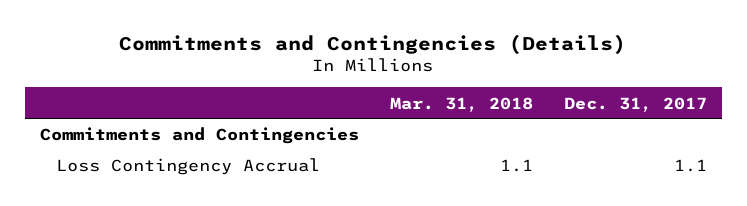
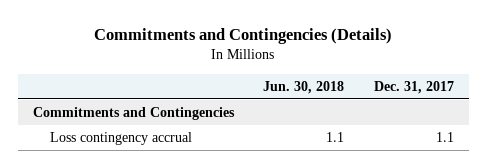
[389,96,533,112] Mar. 31, 2018 -> none
none -> [263,80,345,94] Jun. 30, 2018
[56,158,321,176] Loss Contingency Accrual -> [50,132,193,146] Loss contingency accrual

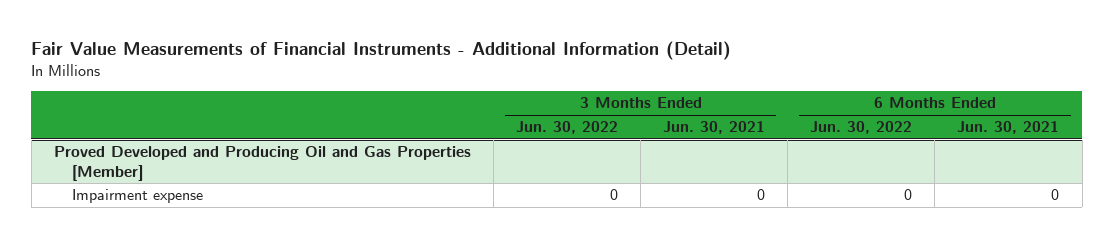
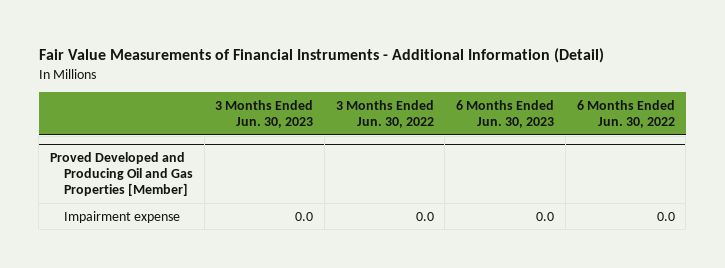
[663,121,766,135] Jun. 30, 2021 -> none
[957,121,1060,135] Jun. 30, 2021 -> none
none -> [215,99,314,128] 3 Months Ended Jun. 30, 2023
none -> [456,99,555,128] 6 Months Ended Jun. 30, 2023
[609,189,618,201] 0 -> [415,211,434,221] 0.0
[904,189,913,201] 0 -> [656,211,675,221] 0.0

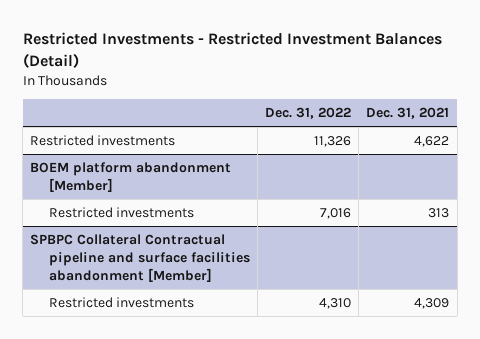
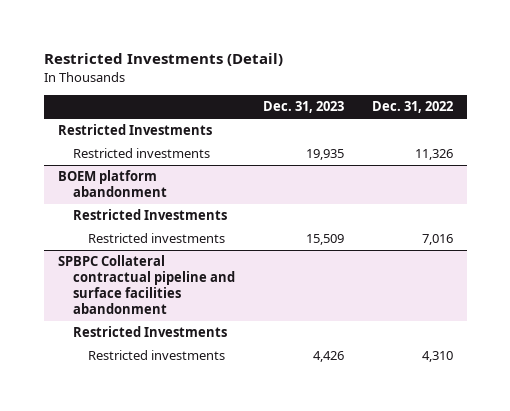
[22,32,442,69] Restricted Investments - Restricted Investment Balances (Detail) -> [43,53,283,67] Restricted Investments (Detail)
[366,107,450,120] Dec. 31, 2021 -> none
none -> [262,101,344,114] Dec. 31, 2023
none -> [57,124,212,136] Restricted Investments
[30,161,232,192] BOEM platform abandonment [Member] -> [57,170,168,198] BOEM platform abandonment
none -> [73,209,228,221] Restricted Investments
[30,233,250,282] SPBPC Collateral Contractual pipeline and surface facilities abandonment [Member] -> [57,255,236,315] SPBPC Collateral contractual pipeline and surface facilities abandonment
none -> [73,326,228,338] Restricted Investments

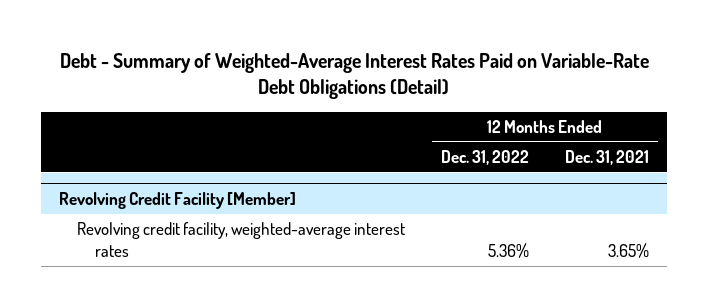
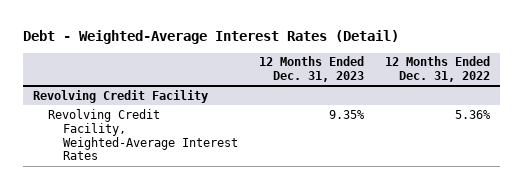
[59,52,649,100] Debt - Summary of Weighted-Average Interest Rates Paid on Variable-Rate Debt Obligations (Detail) -> [22,29,399,44] Debt - Weighted-Average Interest Rates (Detail)
[564,149,649,165] Dec. 31, 2021 -> none
none -> [258,56,364,83] 12 Months Ended Dec. 31, 2023
[59,192,297,210] Revolving Credit Facility [Member] -> [32,89,208,103] Revolving Credit Facility
[77,222,406,258] Revolving credit facility, weighted-average interest rates -> [47,108,238,161] Revolving Credit Facility, Weighted-Average Interest Rates

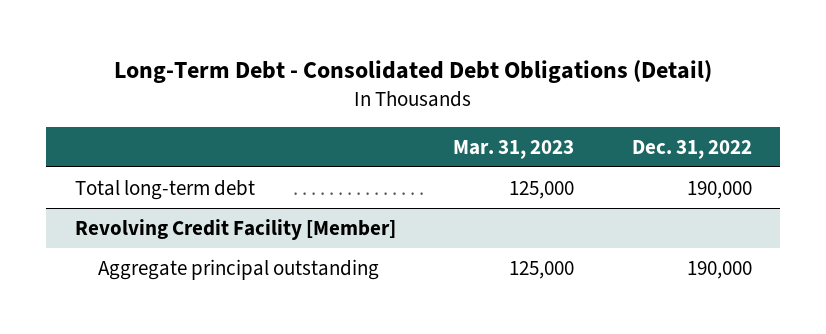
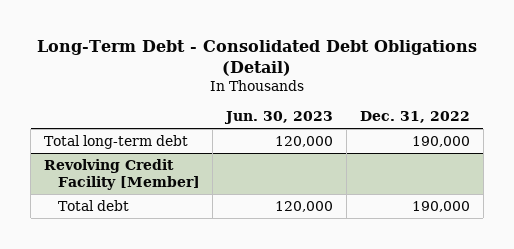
[453,140,575,160] Mar. 31, 2023 -> none
none -> [224,111,334,125] Jun. 30, 2023
[98,258,380,280] Aggregate principal outstanding -> none
none -> [57,199,129,211] Total debt

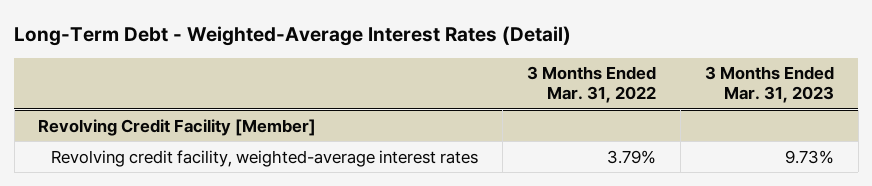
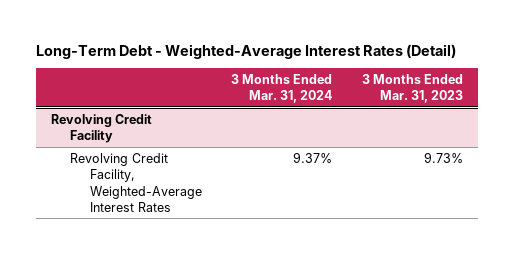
[526,66,656,104] 3 Months Ended Mar. 31, 2022 -> none
none -> [231,73,333,104] 3 Months Ended Mar. 31, 2024
[38,118,317,136] Revolving Credit Facility [Member] -> [50,113,152,144] Revolving Credit Facility
[51,149,479,167] Revolving credit facility, weighted-average interest rates -> [70,152,202,212] Revolving Credit Facility, Weighted-Average Interest Rates

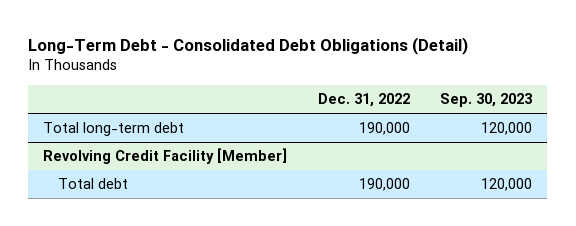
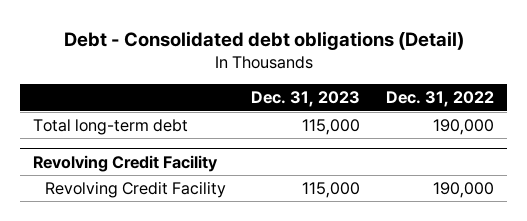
[28,36,469,55] Long-Term Debt - Consolidated Debt Obligations (Detail) -> [63,30,464,50] Debt - Consolidated debt obligations (Detail)
[440,93,533,108] Sep. 30, 2023 -> none
none -> [251,91,361,108] Dec. 31, 2023
[43,148,288,165] Revolving Credit Facility [Member] -> [33,154,219,172] Revolving Credit Facility
[58,178,129,190] Total debt -> [44,181,226,199] Revolving Credit Facility

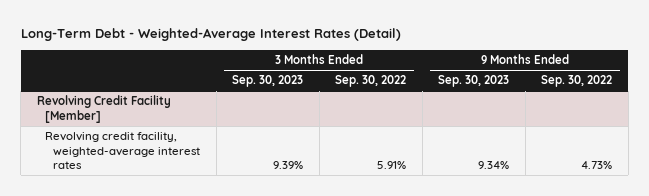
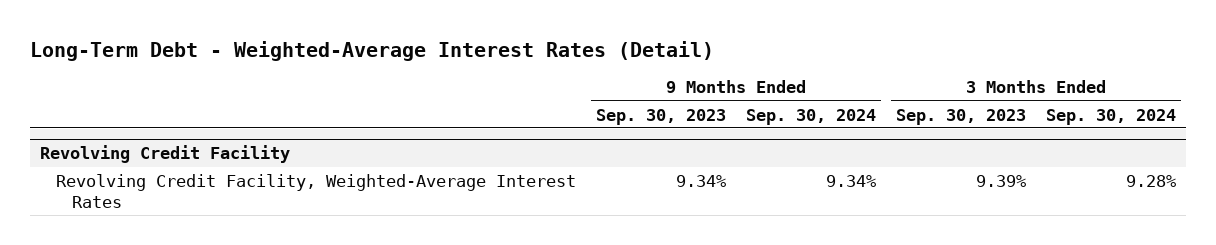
[335,75,407,88] Sep. 30, 2022 -> none
[541,75,613,88] Sep. 30, 2022 -> none
none -> [746,108,877,125] Sep. 30, 2024
none -> [1046,108,1177,125] Sep. 30, 2024
[36,95,171,123] Revolving Credit Facility [Member] -> [40,145,291,164] Revolving Credit Facility
[45,132,201,169] Revolving credit facility, weighted-average interest rates -> [56,173,577,208] Revolving Credit Facility, Weighted-Average Interest Rates

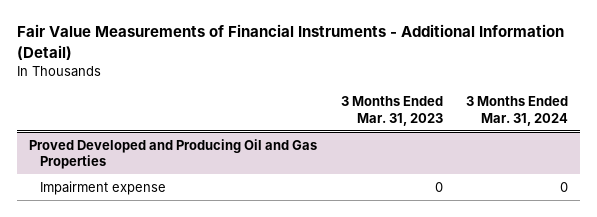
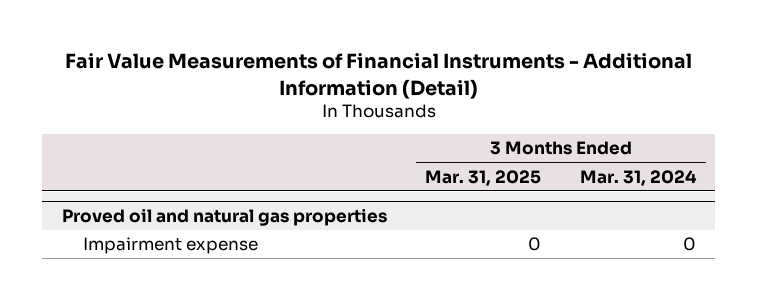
[340,96,443,126] 3 Months Ended Mar. 31, 2023 -> none
none -> [425,169,542,186] Mar. 31, 2025
[28,138,317,169] Proved Developed and Producing Oil and Gas Properties -> [61,208,387,227] Proved oil and natural gas properties

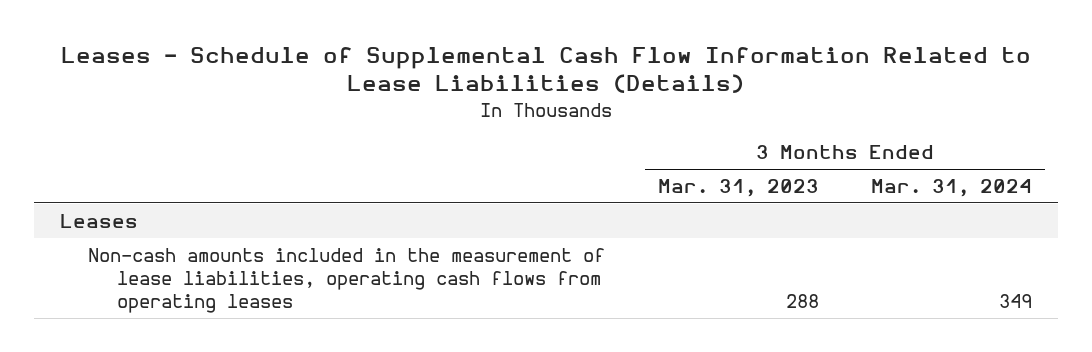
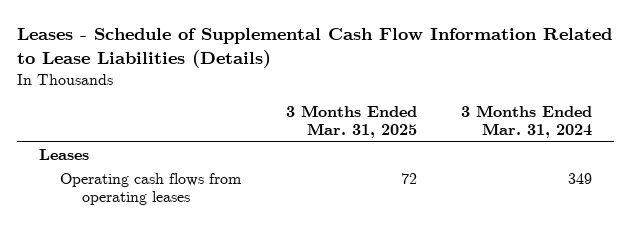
[657,179,819,198] Mar. 31, 2023 -> none
none -> [285,105,417,139] 3 Months Ended Mar. 31, 2025
[88,247,606,314] Non-cash amounts included in the measurement of lease liabilities, operating cash flows from operating leases -> [60,173,243,206] Operating cash flows from operating leases

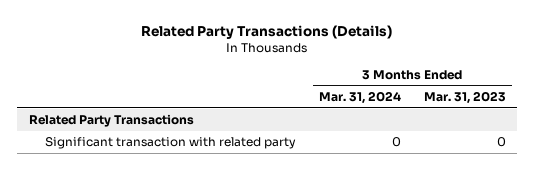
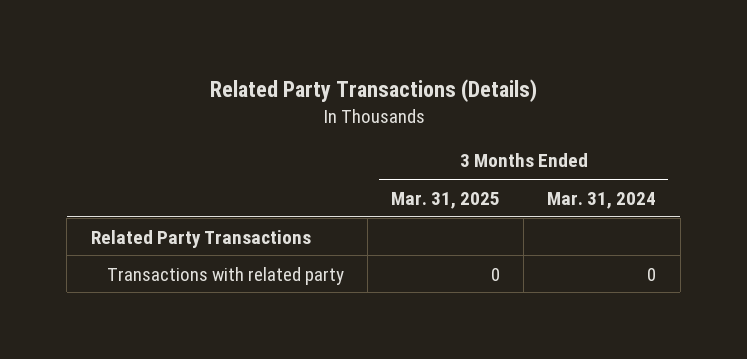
[423,90,506,104] Mar. 31, 2023 -> none
none -> [391,191,501,209] Mar. 31, 2025
[44,137,296,150] Significant transaction with related party -> [106,266,344,285] Transactions with related party

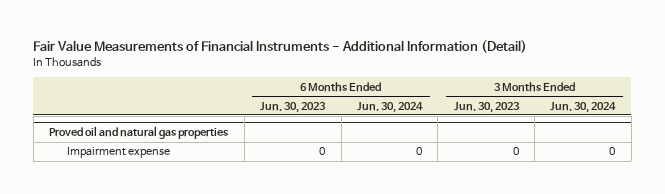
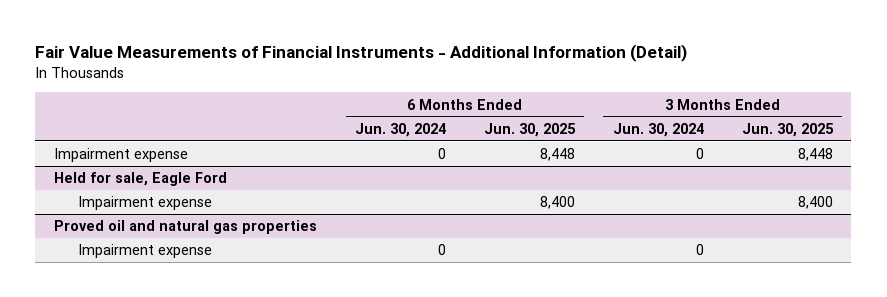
[260,101,327,113] Jun. 30, 2023 -> none
[453,101,520,113] Jun. 30, 2023 -> none
none -> [483,122,576,137] Jun. 30, 2025
none -> [741,122,834,137] Jun. 30, 2025
none -> [54,148,189,163] Impairment expense
none -> [54,172,228,187] Held for sale, Eagle Ford
none -> [77,196,212,211] Impairment expense

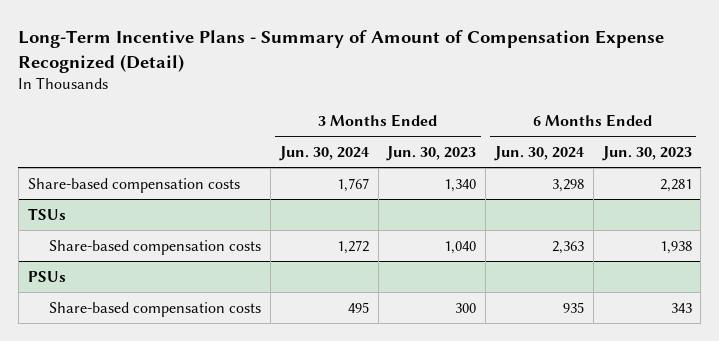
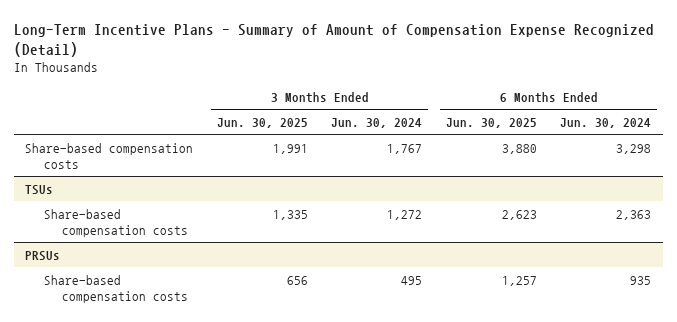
[386,145,477,161] Jun. 30, 2023 -> none
[601,145,692,161] Jun. 30, 2023 -> none
none -> [216,117,308,128] Jun. 30, 2025
none -> [445,117,537,128] Jun. 30, 2025
[27,270,66,282] PSUs -> [25,250,61,261] PRSUs

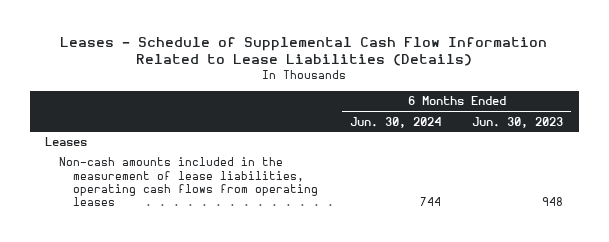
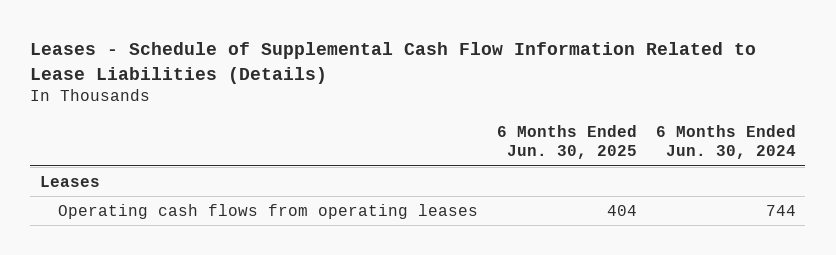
[472,116,564,128] Jun. 30, 2023 -> none
none -> [497,124,638,160] 6 Months Ended Jun. 30, 2025
[59,157,318,207] Non-cash amounts included in the measurement of lease liabilities, operating cash flows from operating leases -> [58,203,479,219] Operating cash flows from operating leases

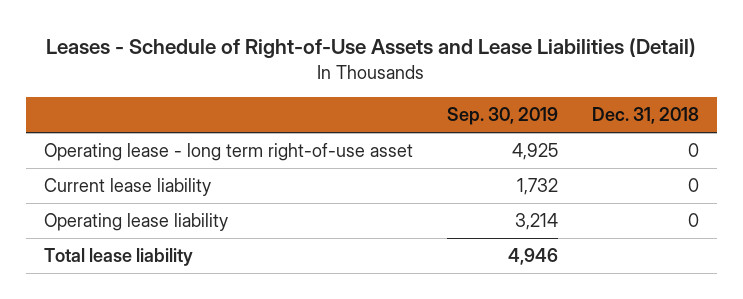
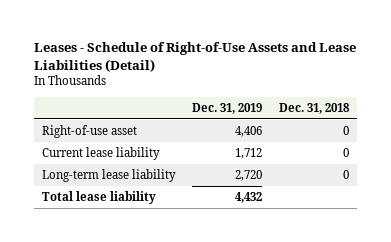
[446,106,558,125] Sep. 30, 2019 -> none
none -> [192,102,263,114] Dec. 31, 2019
[43,143,413,162] Operating lease - long term right-of-use asset -> [42,125,138,139] Right-of-use asset
[43,213,228,232] Operating lease liability -> [42,169,177,183] Long-term lease liability

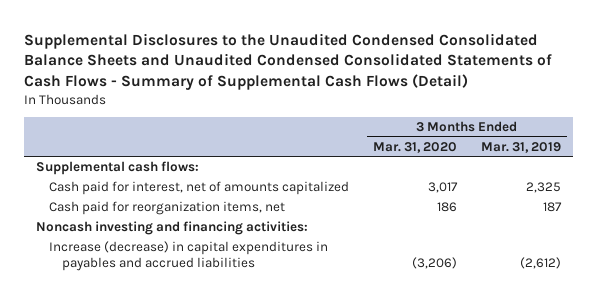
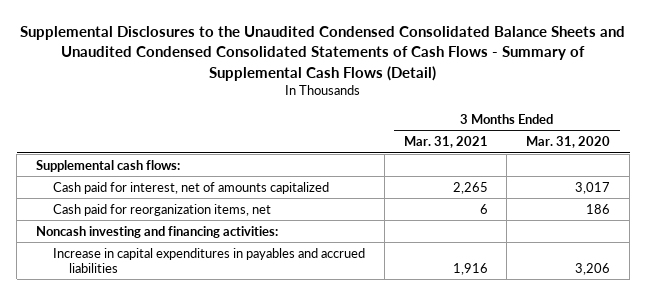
[481,141,562,153] Mar. 31, 2019 -> none
none -> [403,136,488,149] Mar. 31, 2021
[49,240,329,272] Increase (decrease) in capital expenditures in payables and accrued liabilities -> [52,247,365,273] Increase in capital expenditures in payables and accrued liabilities
[412,257,458,270] (3,206) -> [575,262,611,275] 3,206

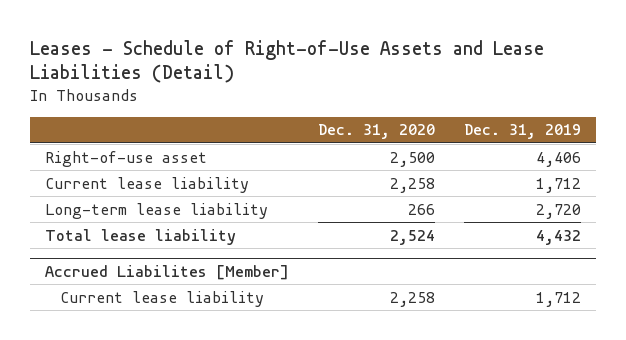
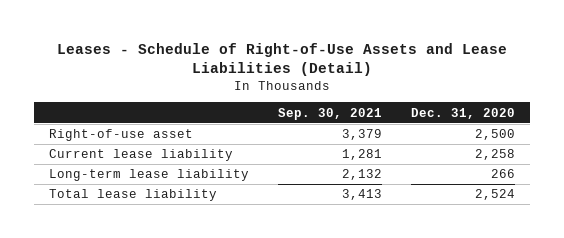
[464,124,582,140] Dec. 31, 2019 -> none
none -> [278,107,383,120] Sep. 30, 2021
[44,264,289,280] Accrued Liabilites [Member] -> none
[60,290,265,307] Current lease liability -> none

